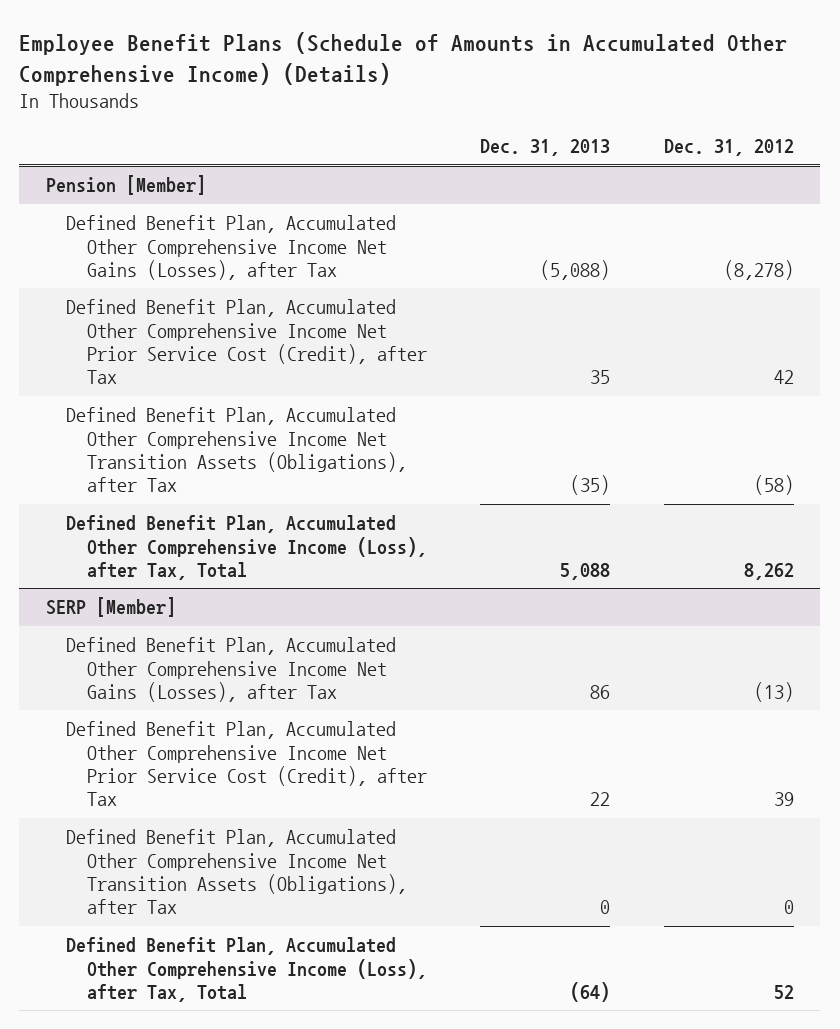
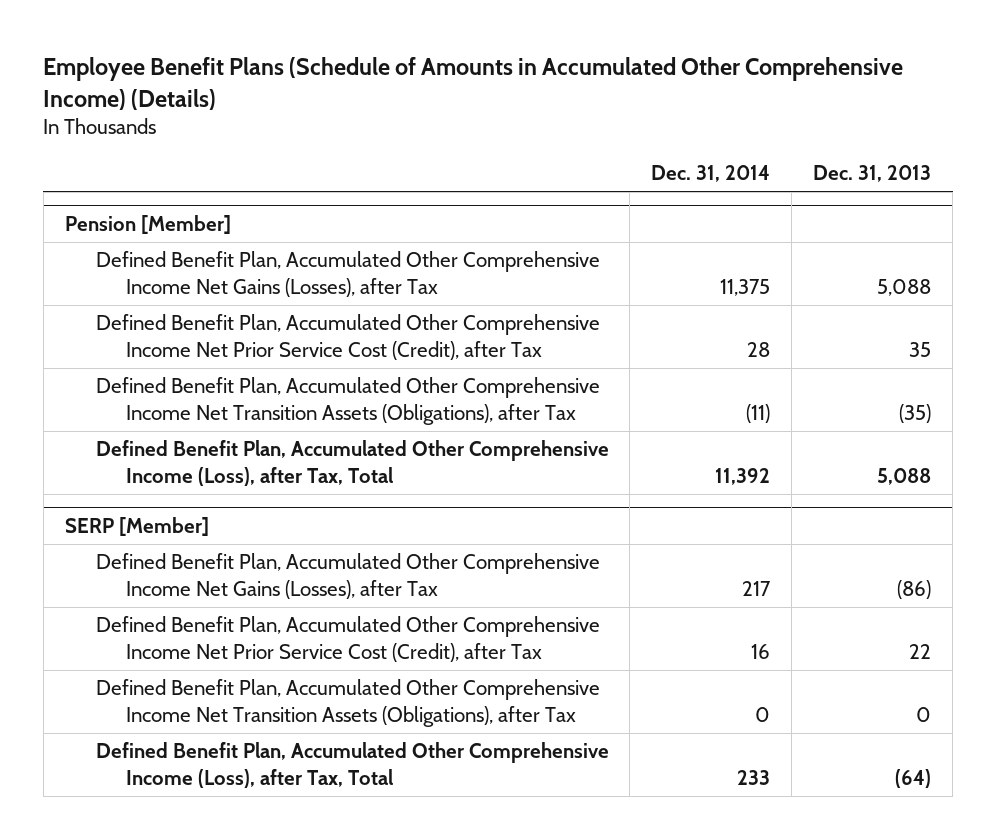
[663,139,794,157] Dec. 31, 2012 -> none
none -> [651,165,771,183] Dec. 31, 2014
[540,259,611,280] (5,088) -> [877,278,932,296] 5,088
[590,684,611,699] 86 -> [897,579,932,599] (86)

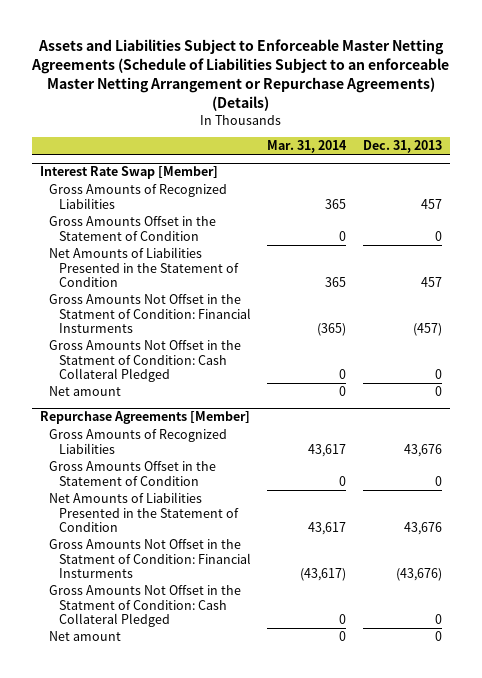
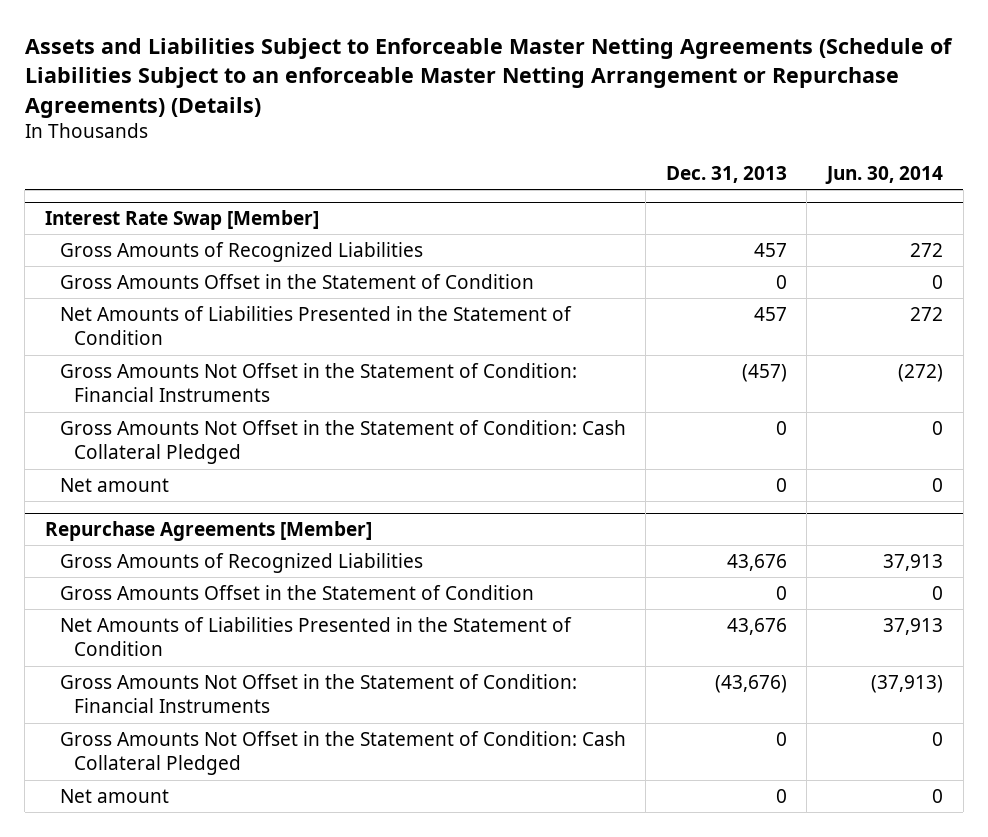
[267,140,348,154] Mar. 31, 2014 -> none
none -> [824,165,943,184] Jun. 30, 2014
[49,294,251,333] Gross Amounts Not Offset in the Statment of Condition: Financial Insturments -> [59,363,577,403] Gross Amounts Not Offset in the Statement of Condition: Financial Instruments
[49,340,242,382] Gross Amounts Not Offset in the Statment of Condition: Cash Collateral Pledged -> [59,420,626,465] Gross Amounts Not Offset in the Statement of Condition: Cash Collateral Pledged
[49,539,251,578] Gross Amounts Not Offset in the Statment of Condition: Financial Insturments -> [59,674,577,714] Gross Amounts Not Offset in the Statement of Condition: Financial Instruments
[49,585,242,627] Gross Amounts Not Offset in the Statment of Condition: Cash Collateral Pledged -> [59,731,626,776] Gross Amounts Not Offset in the Statement of Condition: Cash Collateral Pledged

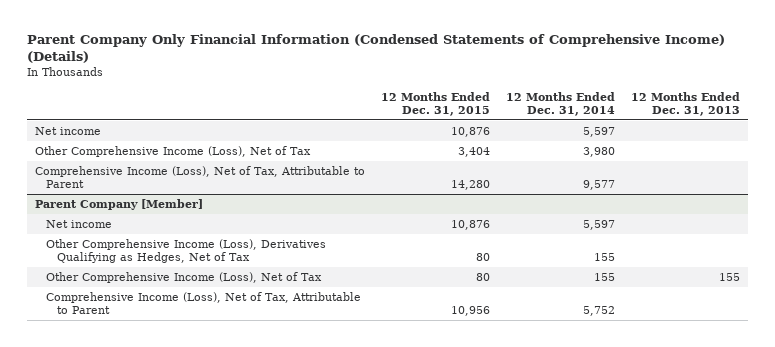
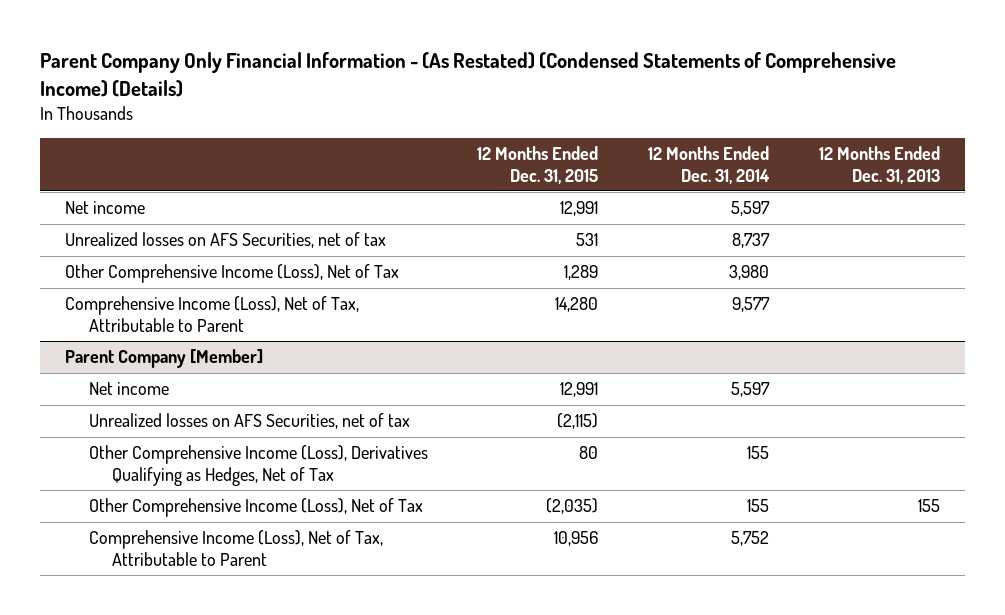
[26,33,725,63] Parent Company Only Financial Information (Condensed Statements of Comprehensive Income) (Details) -> [40,52,897,97] Parent Company Only Financial Information - (As Restated) (Condensed Statements of Comprehensive Income) (Details)
[450,127,490,138] 10,876 -> [560,201,599,217] 12,991
none -> [65,232,387,249] Unrealized losses on AFS Securities, net of tax
[457,147,490,158] 3,404 -> [564,265,599,281] 1,289
[450,220,490,231] 10,876 -> [560,382,599,398] 12,991
none -> [88,413,410,430] Unrealized losses on AFS Securities, net of tax
[475,273,490,282] 80 -> [546,498,599,515] (2,035)

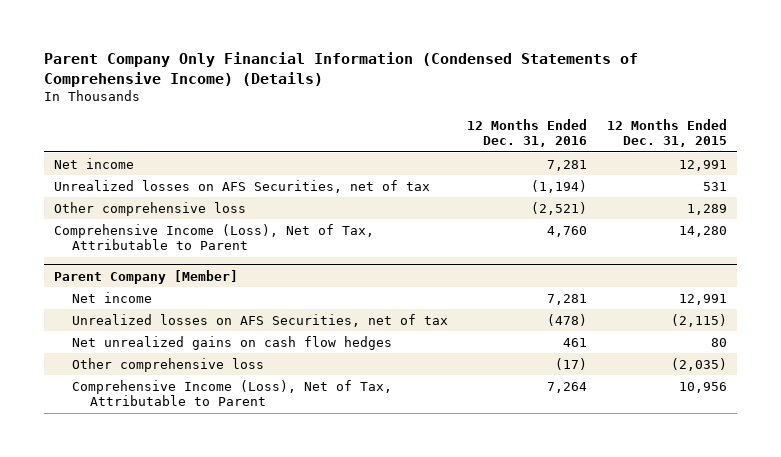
[40,52,897,97] Parent Company Only Financial Information - (As Restated) (Condensed Statements of Comprehensive Income) (Details) -> [44,52,639,88] Parent Company Only Financial Information (Condensed Statements of Comprehensive Income) (Details)
[648,146,771,184] 12 Months Ended Dec. 31, 2014 -> none
[818,146,940,184] 12 Months Ended Dec. 31, 2013 -> none
none -> [467,118,588,148] 12 Months Ended Dec. 31, 2016
[65,264,400,284] Other Comprehensive Income (Loss), Net of Tax -> [54,201,247,216] Other comprehensive loss
[88,445,428,486] Other Comprehensive Income (Loss), Derivatives Qualifying as Hedges, Net of Tax -> [71,335,392,350] Net unrealized gains on cash flow hedges
[88,498,423,518] Other Comprehensive Income (Loss), Net of Tax -> [71,357,264,372] Other comprehensive loss

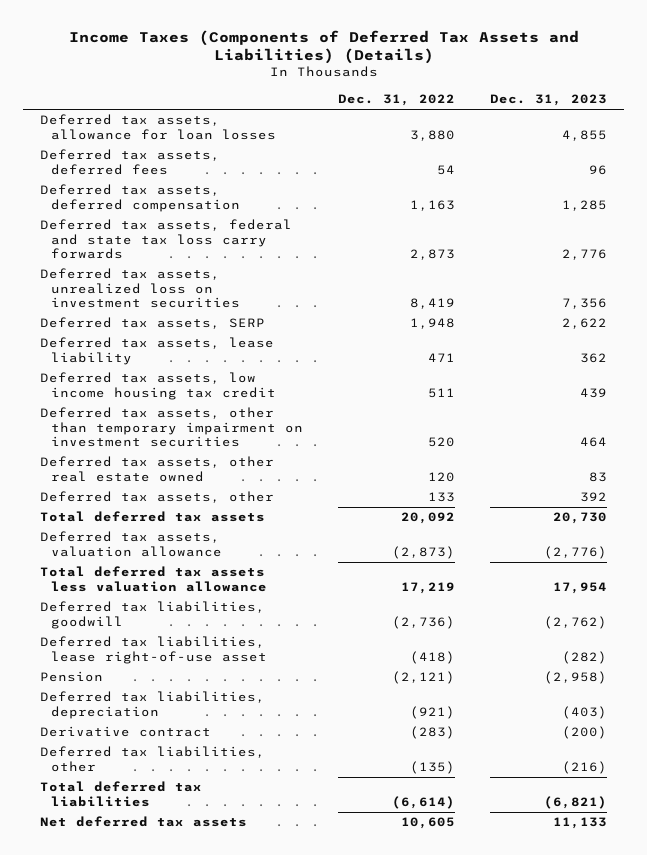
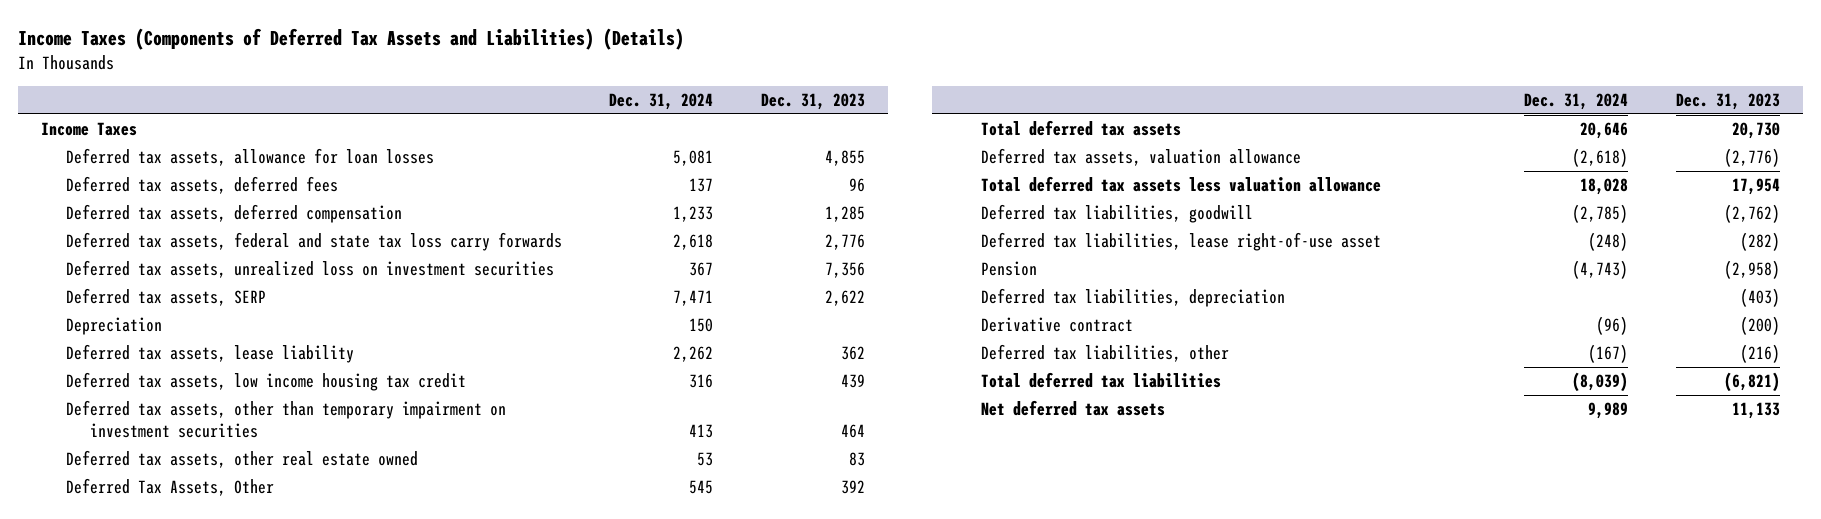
[337,93,455,106] Dec. 31, 2022 -> none
none -> [609,93,714,111] Dec. 31, 2024
none -> [41,122,138,137] Income Taxes
none -> [65,317,162,336] Depreciation
[40,491,275,504] Deferred tax assets, other -> [65,478,274,497] Deferred Tax Assets, Other

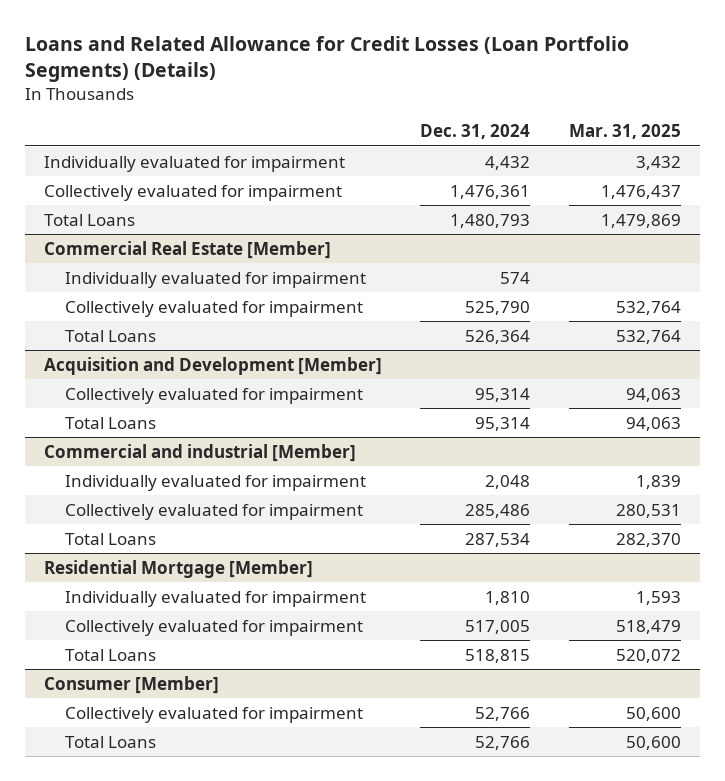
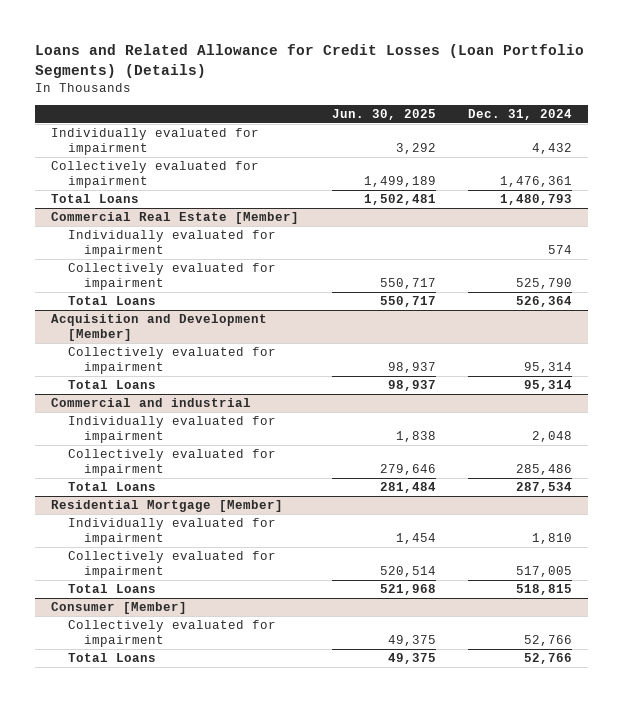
[568,124,681,140] Mar. 31, 2025 -> none
none -> [331,108,436,120] Jun. 30, 2025
[43,443,356,462] Commercial and industrial [Member] -> [51,398,252,408] Commercial and industrial

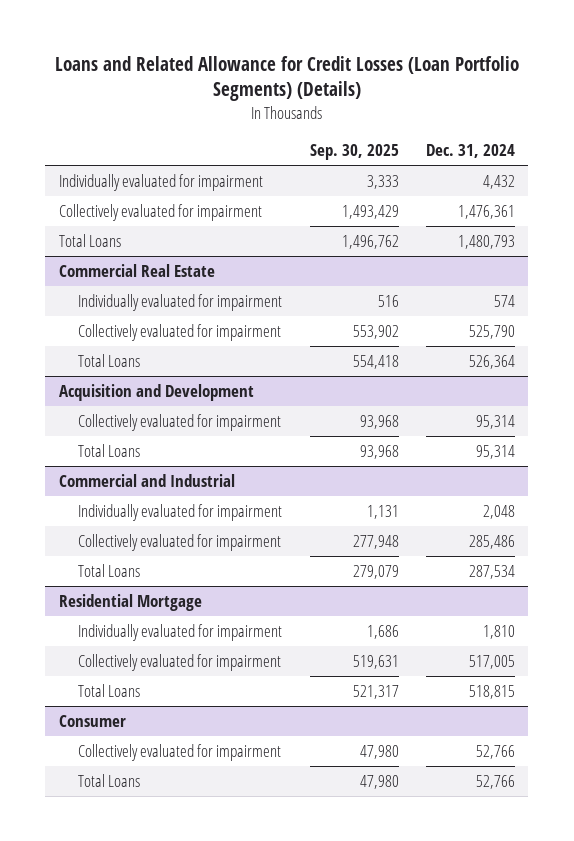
[331,108,436,120] Jun. 30, 2025 -> none
none -> [309,143,399,160] Sep. 30, 2025
[51,212,300,225] Commercial Real Estate [Member] -> [59,263,216,277] Commercial Real Estate
[51,314,268,342] Acquisition and Development [Member] -> [59,383,255,401] Acquisition and Development
[51,398,252,408] Commercial and industrial -> [59,473,236,487] Commercial and Industrial
[51,500,284,513] Residential Mortgage [Member] -> [59,593,203,611] Residential Mortgage
[51,602,188,615] Consumer [Member] -> [59,714,127,727] Consumer

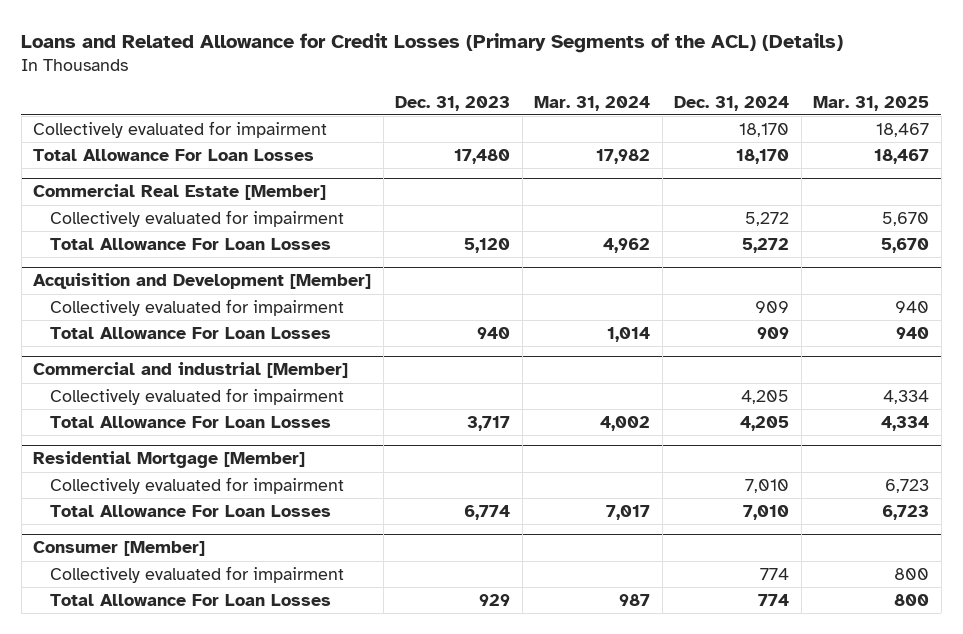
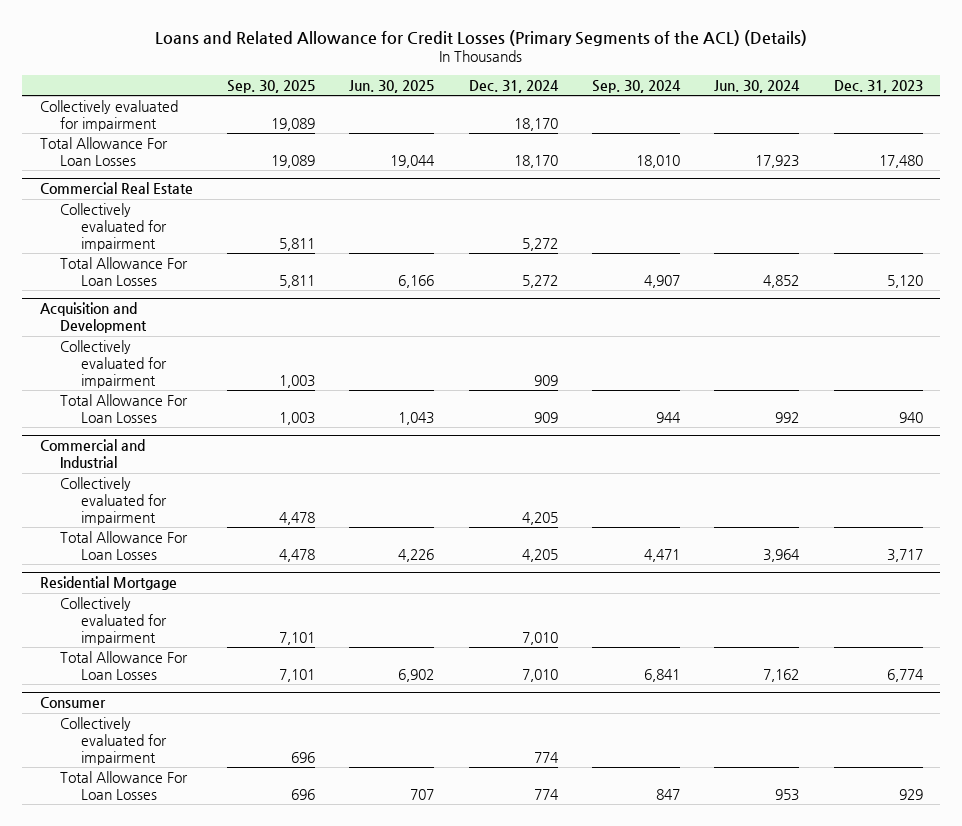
[534,95,651,111] Mar. 31, 2024 -> none
[813,95,930,111] Mar. 31, 2025 -> none
none -> [226,79,315,93] Sep. 30, 2025
none -> [349,79,435,93] Jun. 30, 2025
none -> [591,79,681,93] Sep. 30, 2024
none -> [714,79,801,93] Jun. 30, 2024
[33,184,327,201] Commercial Real Estate [Member] -> [39,182,193,195] Commercial Real Estate
[33,273,372,290] Acquisition and Development [Member] -> [39,302,148,334] Acquisition and Development
[33,362,349,379] Commercial and industrial [Member] -> [39,439,145,469] Commercial and Industrial
[33,451,306,469] Residential Mortgage [Member] -> [39,576,177,591] Residential Mortgage
[33,541,206,557] Consumer [Member] -> [39,697,106,709] Consumer

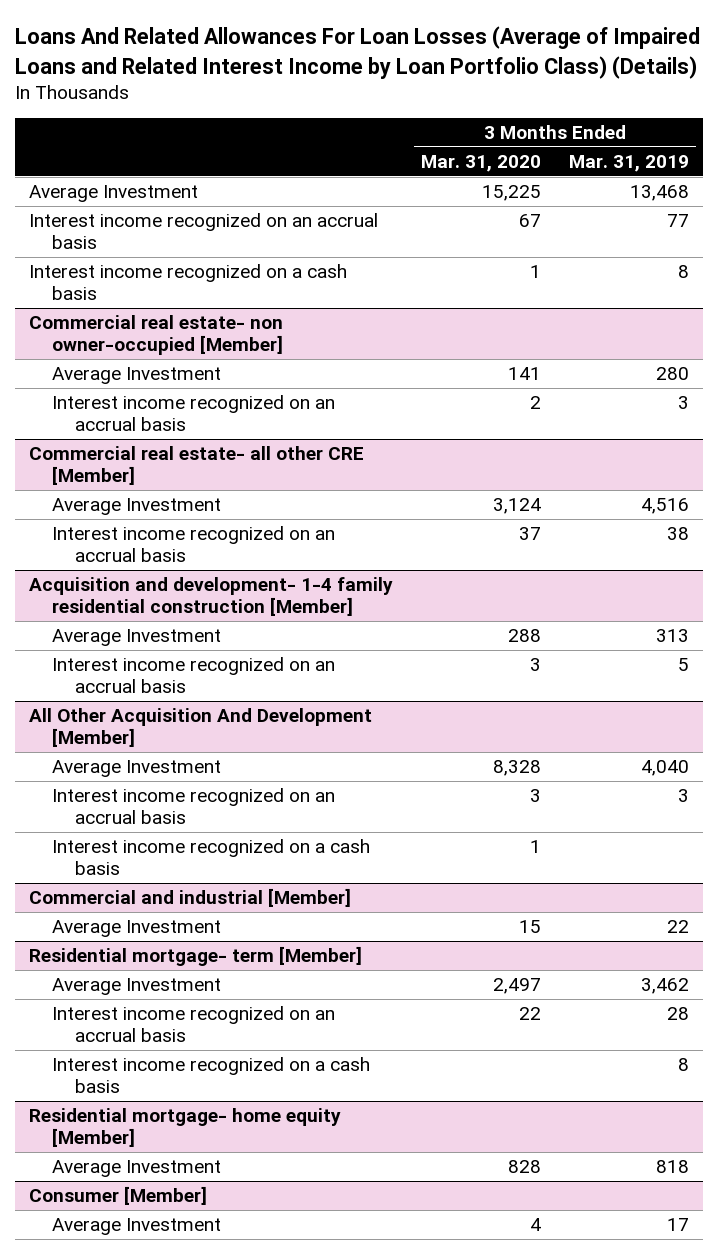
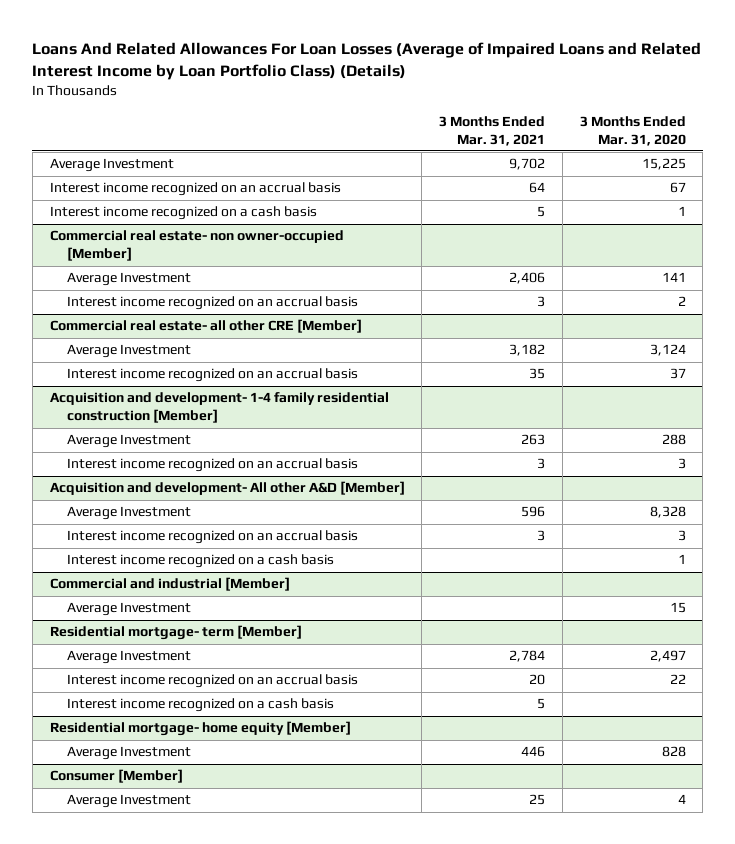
[569,154,690,172] Mar. 31, 2019 -> none
none -> [439,115,546,146] 3 Months Ended Mar. 31, 2021
[29,708,373,747] All Other Acquisition And Development [Member] -> [49,481,405,496] Acquisition and development- All other A&D [Member]

